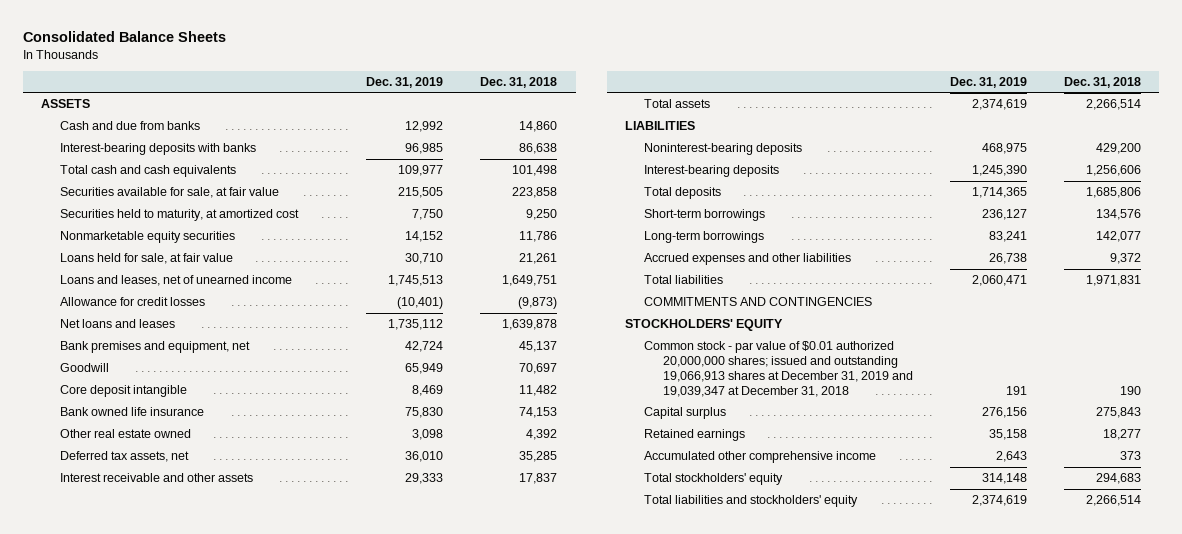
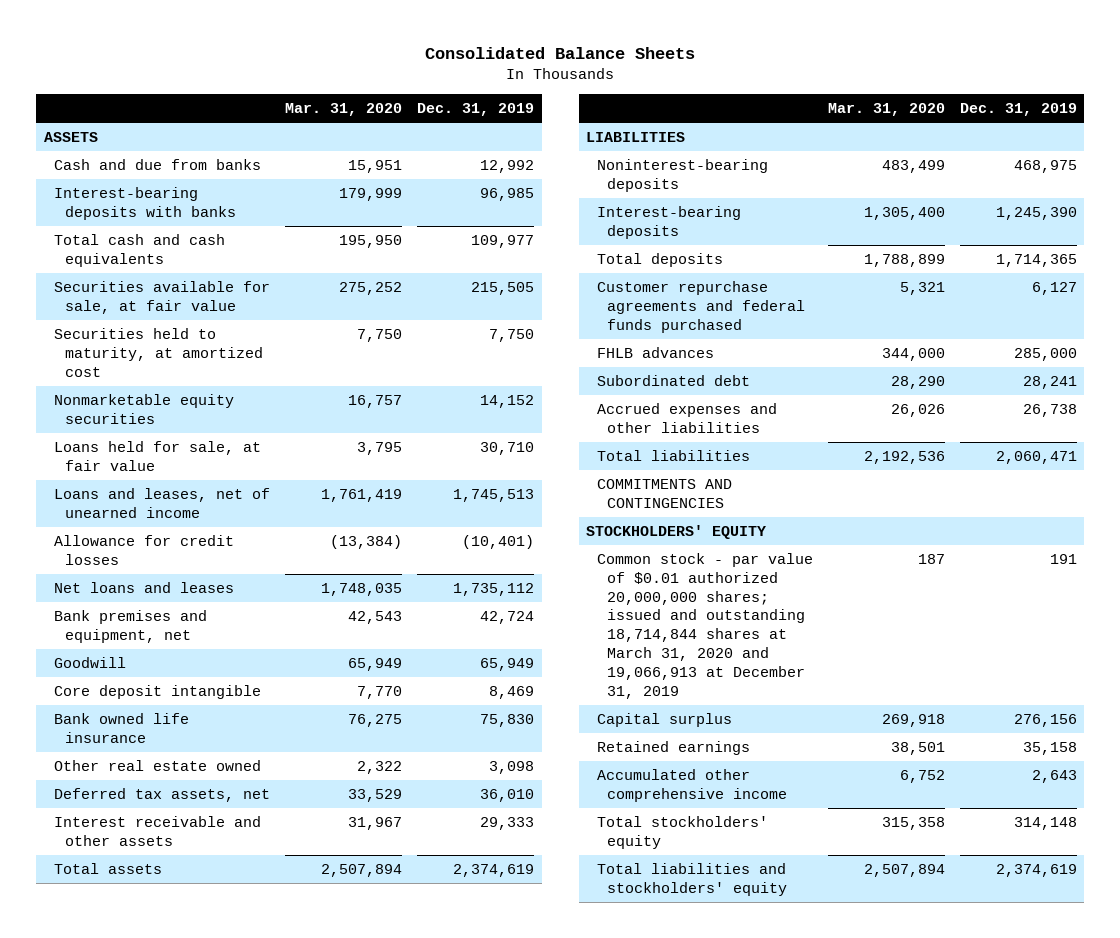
[480,76,558,88] Dec. 31, 2018 -> none
none -> [285,103,403,117] Mar. 31, 2020
[644,209,766,222] Short-term borrowings -> none
[644,231,765,244] Long-term borrowings -> none
none -> [596,281,806,333] Customer repurchase agreements and federal funds purchased
none -> [596,347,714,359] FHLB advances
none -> [596,375,750,387] Subordinated debt
[644,341,914,397] Common stock - par value of $0.01 authorized 20,000,000 shares; issued and outstanding 19,066,913 shares at December 31, 2019 and 19,039,347 at December 31, 2018 -> [596,553,813,699] Common stock - par value of $0.01 authorized 20,000,000 shares; issued and outstanding 18,714,844 shares at March 31, 2020 and 19,066,913 at December 31, 2019

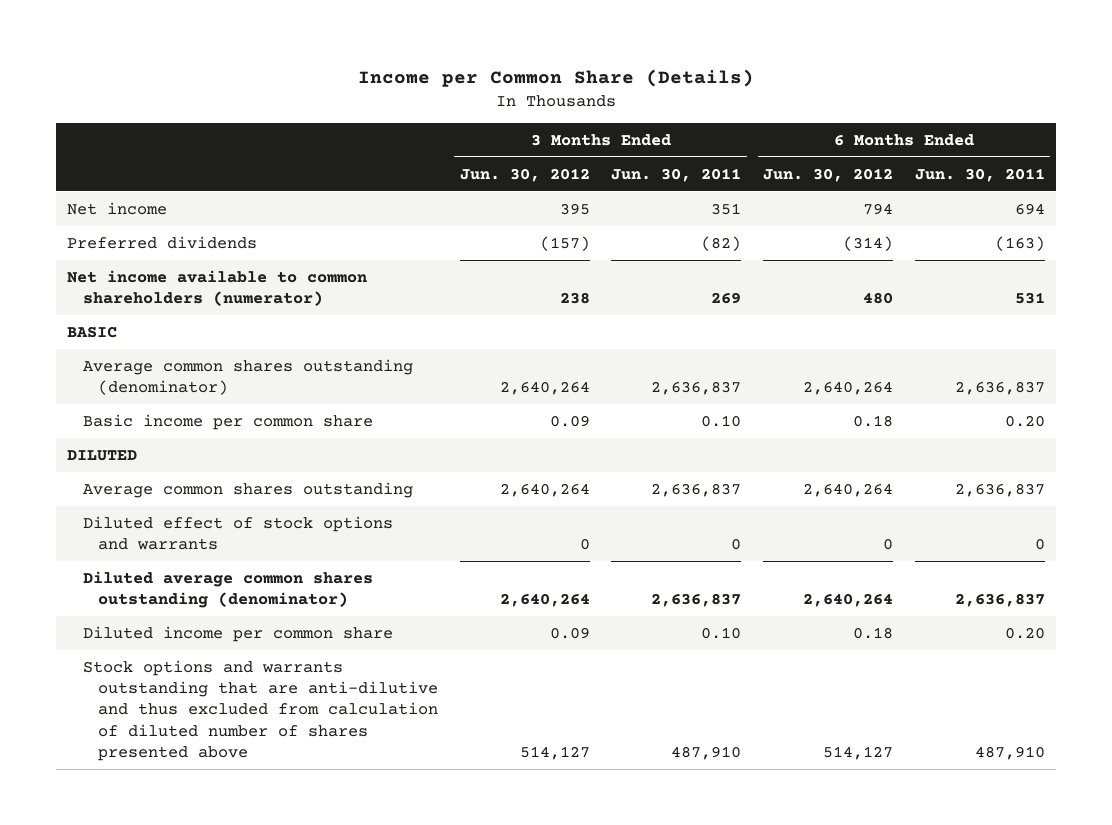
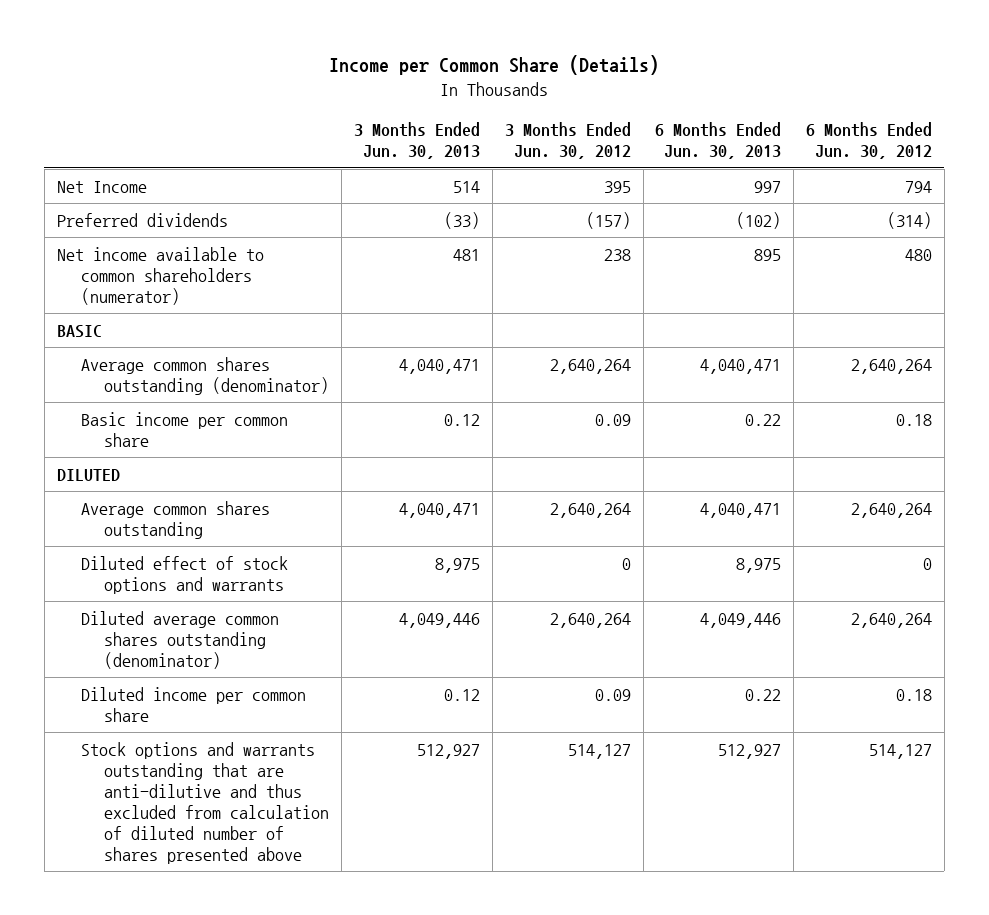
[611,167,742,182] Jun. 30, 2011 -> none
[914,167,1045,182] Jun. 30, 2011 -> none
none -> [354,121,481,159] 3 Months Ended Jun. 30, 2013
none -> [655,121,782,159] 6 Months Ended Jun. 30, 2013
[67,201,168,215] Net income -> [56,180,147,193] Net Income

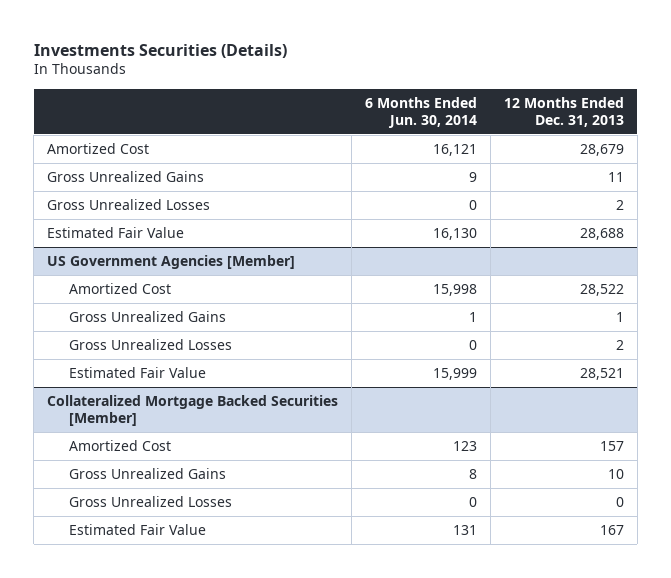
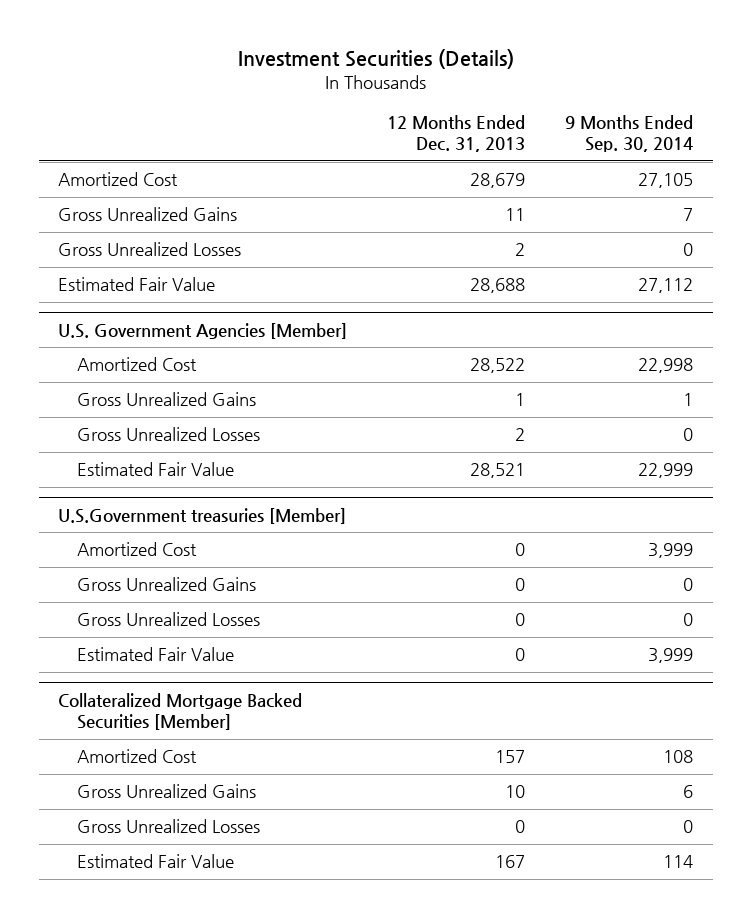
[33,43,287,58] Investments Securities (Details) -> [237,48,514,69] Investment Securities (Details)
[364,96,477,128] 6 Months Ended Jun. 30, 2014 -> none
none -> [565,115,694,153] 9 Months Ended Sep. 30, 2014
[47,254,296,269] US Government Agencies [Member] -> [58,322,348,339] U.S. Government Agencies [Member]
none -> [58,507,347,524] U.S.Government treasuries [Member]
none -> [76,542,197,557] Amortized Cost
none -> [76,577,256,592] Gross Unrealized Gains
none -> [76,612,260,627] Gross Unrealized Losses
none -> [76,647,234,662] Estimated Fair Value

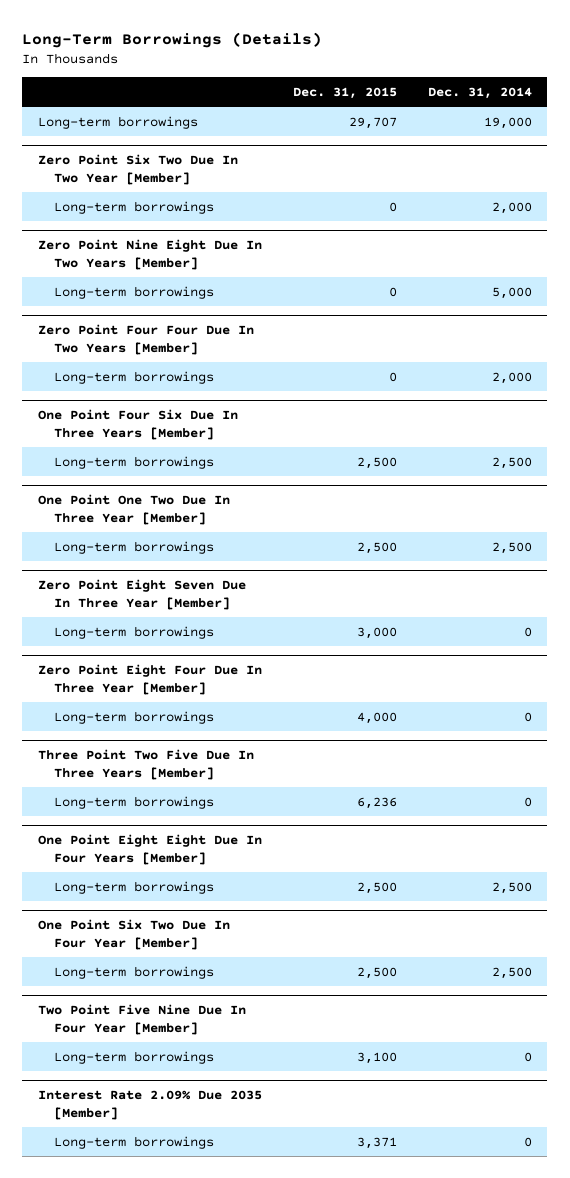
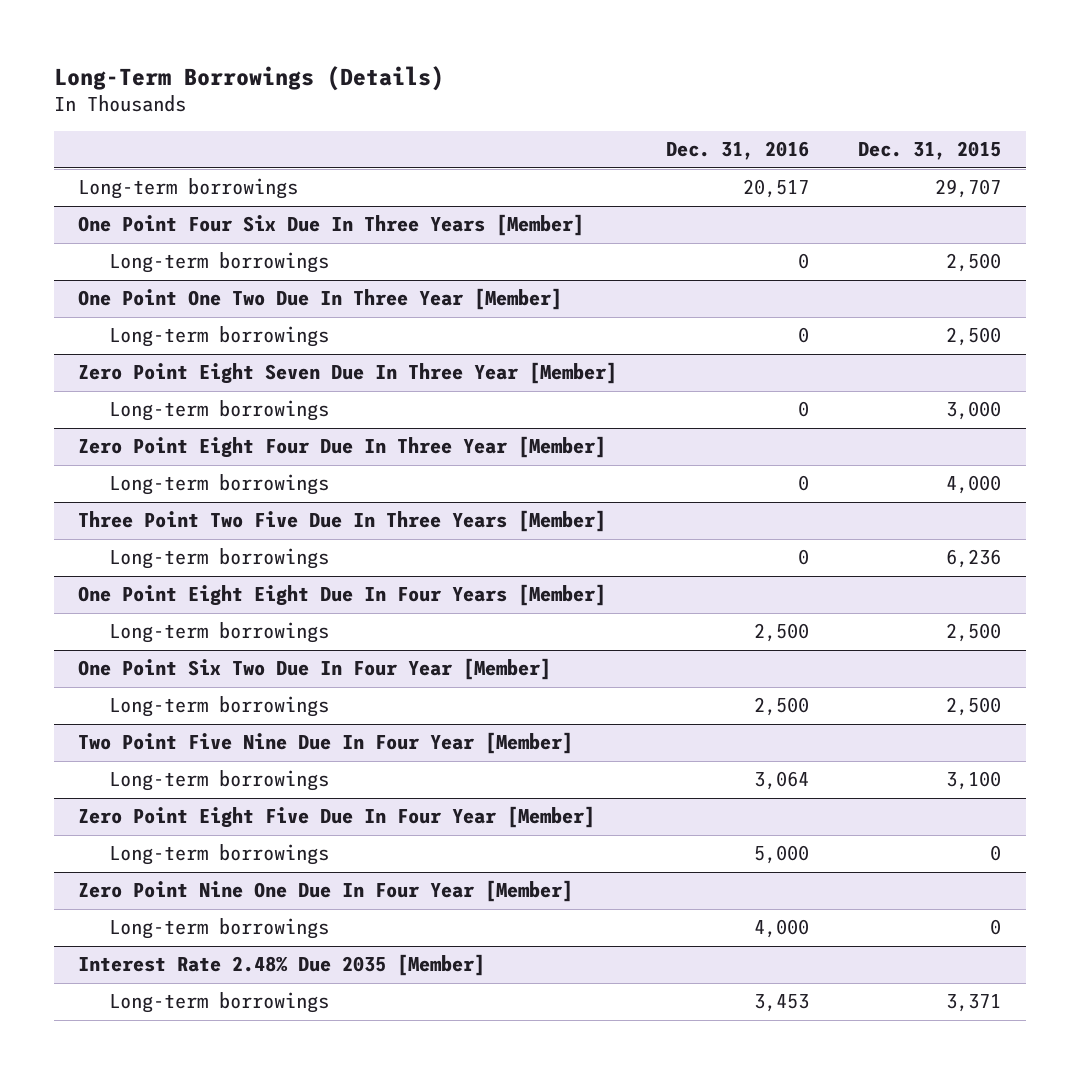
[427,87,532,100] Dec. 31, 2014 -> none
none -> [666,141,810,161] Dec. 31, 2016
[37,153,238,186] Zero Point Six Two Due In Two Year [Member] -> none
[53,200,214,214] Long-term borrowings -> none
[37,238,262,271] Zero Point Nine Eight Due In Two Years [Member] -> none
[53,285,214,299] Long-term borrowings -> none
[37,323,254,356] Zero Point Four Four Due In Two Years [Member] -> none
[53,370,214,384] Long-term borrowings -> none
none -> [78,806,596,829] Zero Point Eight Five Due In Four Year [Member]
none -> [109,844,330,866] Long-term borrowings
none -> [78,880,574,903] Zero Point Nine One Due In Four Year [Member]
none -> [109,918,330,940] Long-term borrowings
[37,1089,262,1121] Interest Rate 2.09% Due 2035 [Member] -> [78,954,486,977] Interest Rate 2.48% Due 2035 [Member]

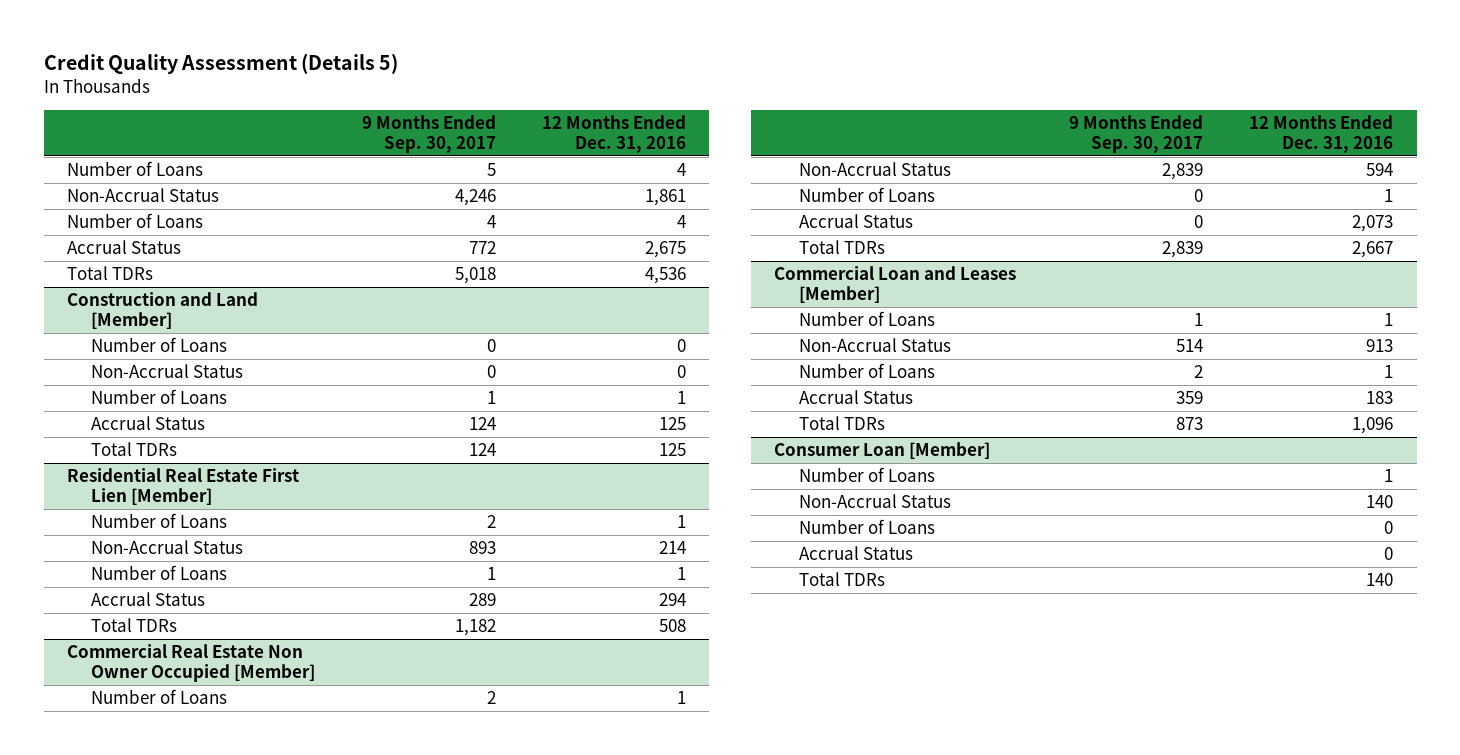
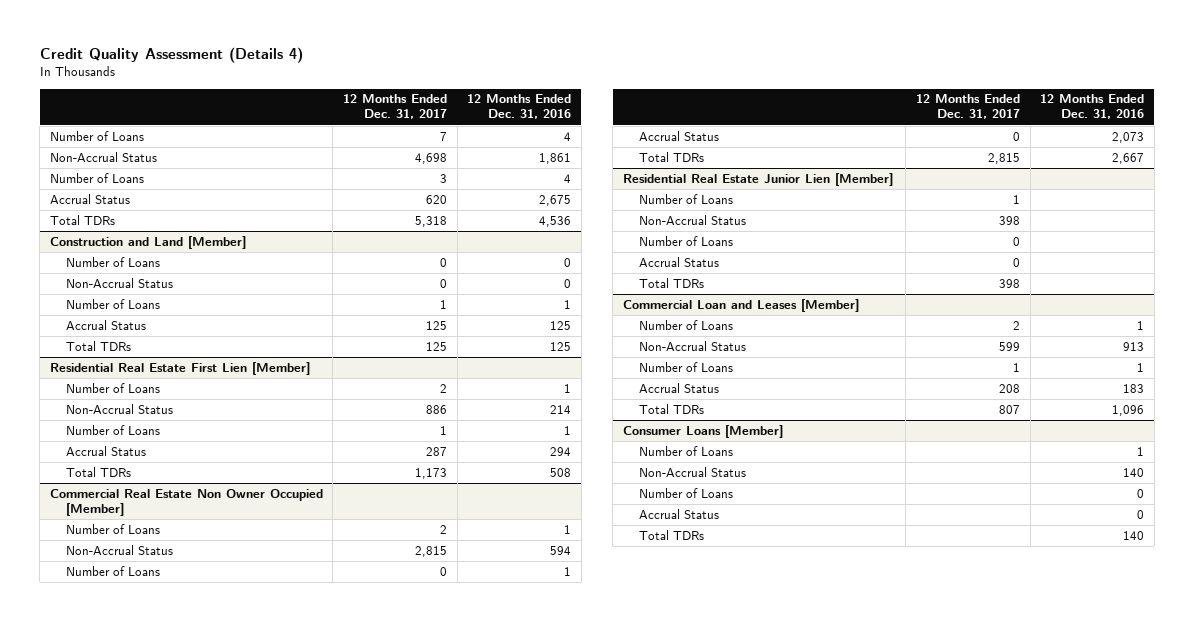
[43,52,398,74] Credit Quality Assessment (Details 5) -> [39,47,303,64] Credit Quality Assessment (Details 4)
[361,114,496,153] 9 Months Ended Sep. 30, 2017 -> none
none -> [342,94,447,120] 12 Months Ended Dec. 31, 2017
none -> [622,172,893,186] Residential Real Estate Junior Lien [Member]
none -> [639,193,734,204] Number of Loans
none -> [639,214,747,225] Non-Accrual Status
none -> [639,235,734,246] Number of Loans
none -> [639,256,720,267] Accrual Status
none -> [639,277,705,288] Total TDRs
[774,442,991,460] Consumer Loan [Member] -> [622,424,783,438] Consumer Loans [Member]

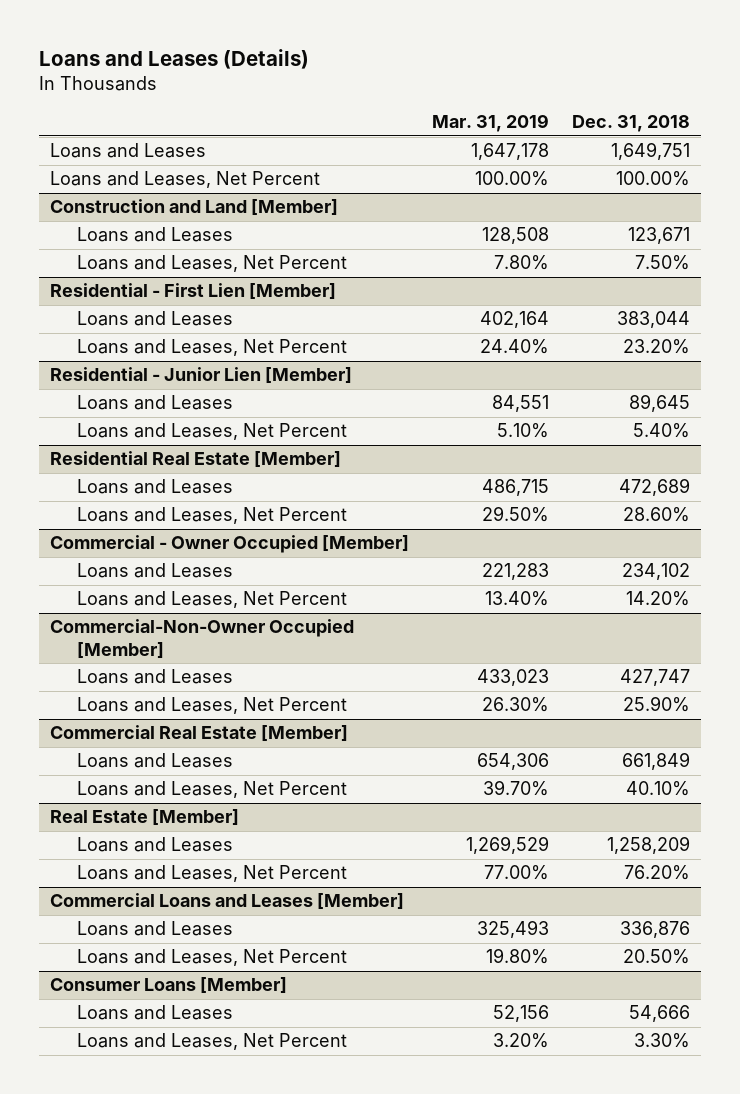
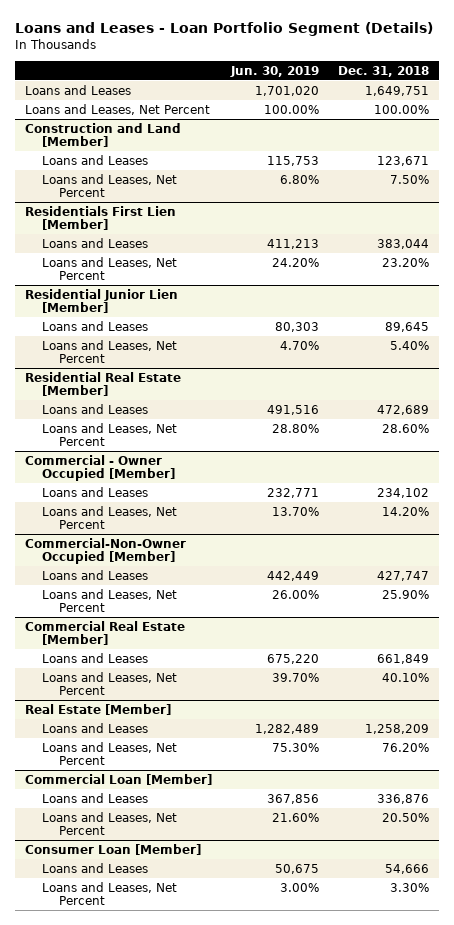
[38,49,309,70] Loans and Leases (Details) -> [15,22,434,37] Loans and Leases - Loan Portfolio Segment (Details)
[431,114,549,133] Mar. 31, 2019 -> none
none -> [230,65,320,77] Jun. 30, 2019
[49,283,336,301] Residential - First Lien [Member] -> [24,205,176,231] Residentials First Lien [Member]
[49,367,352,385] Residential - Junior Lien [Member] -> [24,288,178,314] Residential Junior Lien [Member]
[49,893,404,911] Commercial Loans and Leases [Member] -> [24,773,212,785] Commercial Loan [Member]
[49,977,287,995] Consumer Loans [Member] -> [24,843,201,855] Consumer Loan [Member]

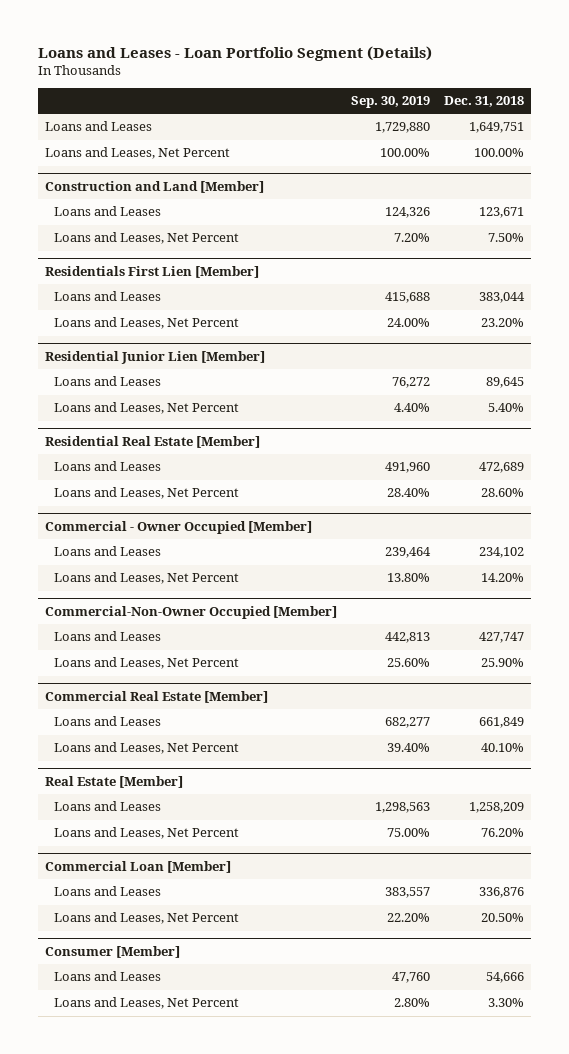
[230,65,320,77] Jun. 30, 2019 -> none
none -> [350,96,430,109] Sep. 30, 2019
[24,843,201,855] Consumer Loan [Member] -> [44,946,180,959] Consumer [Member]

